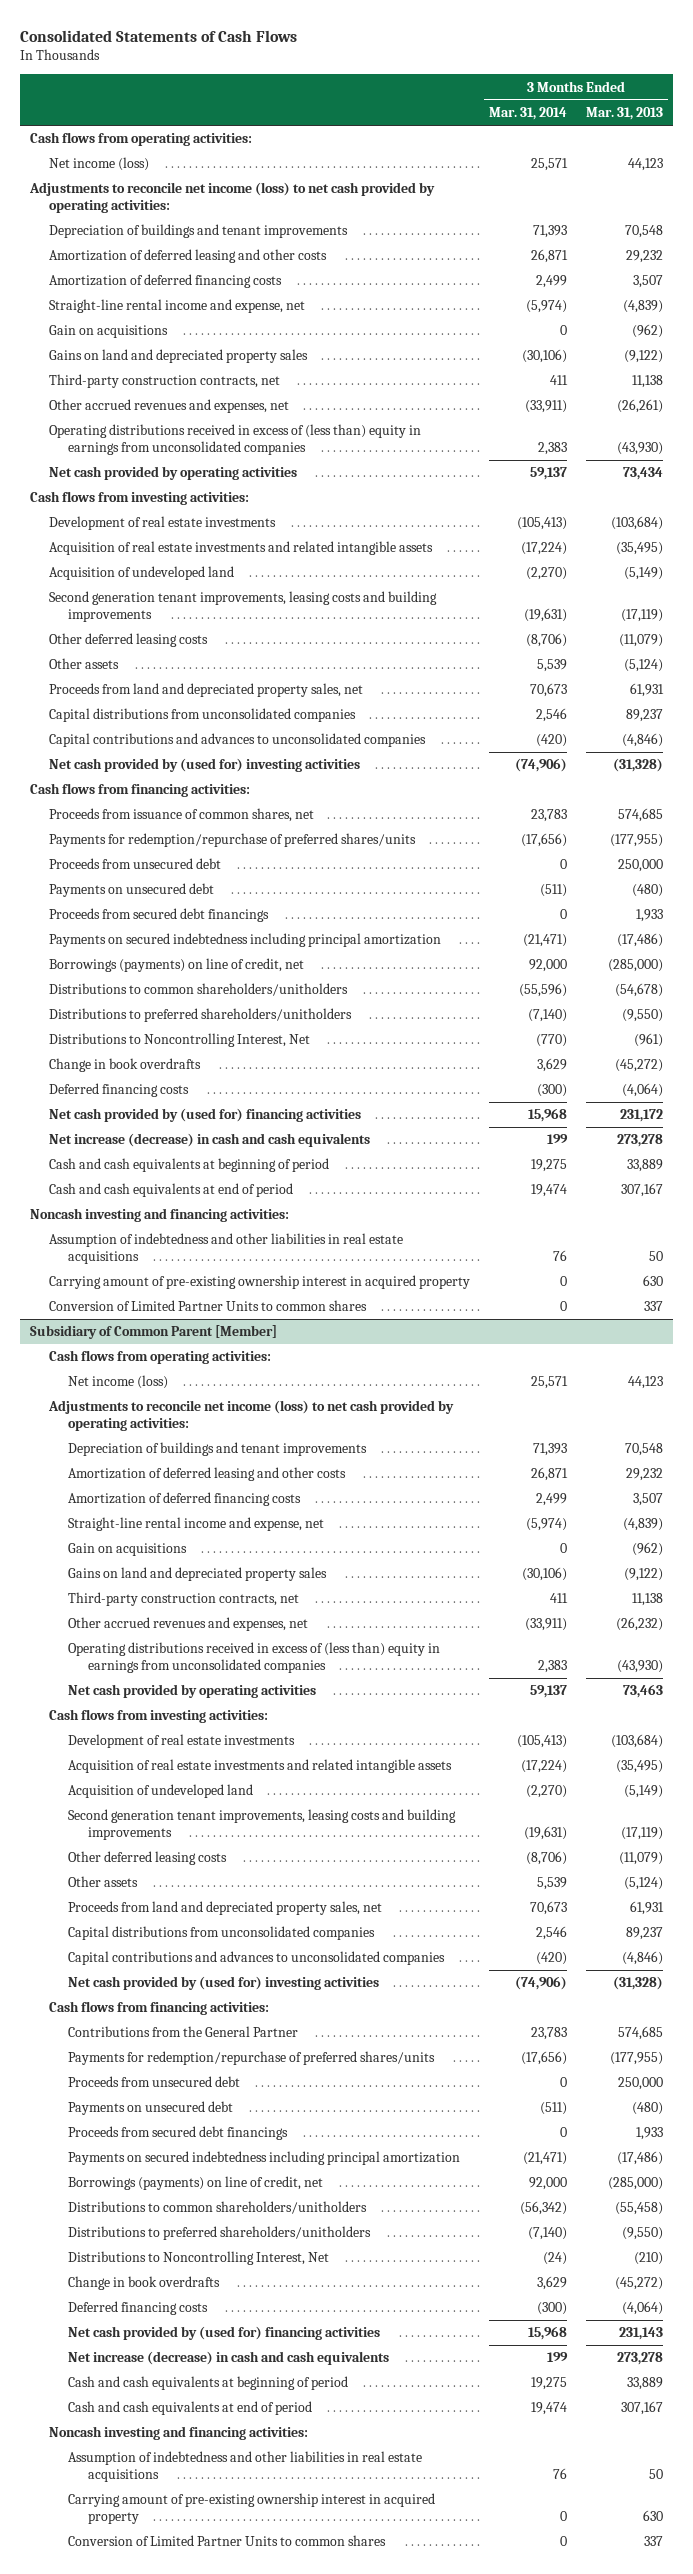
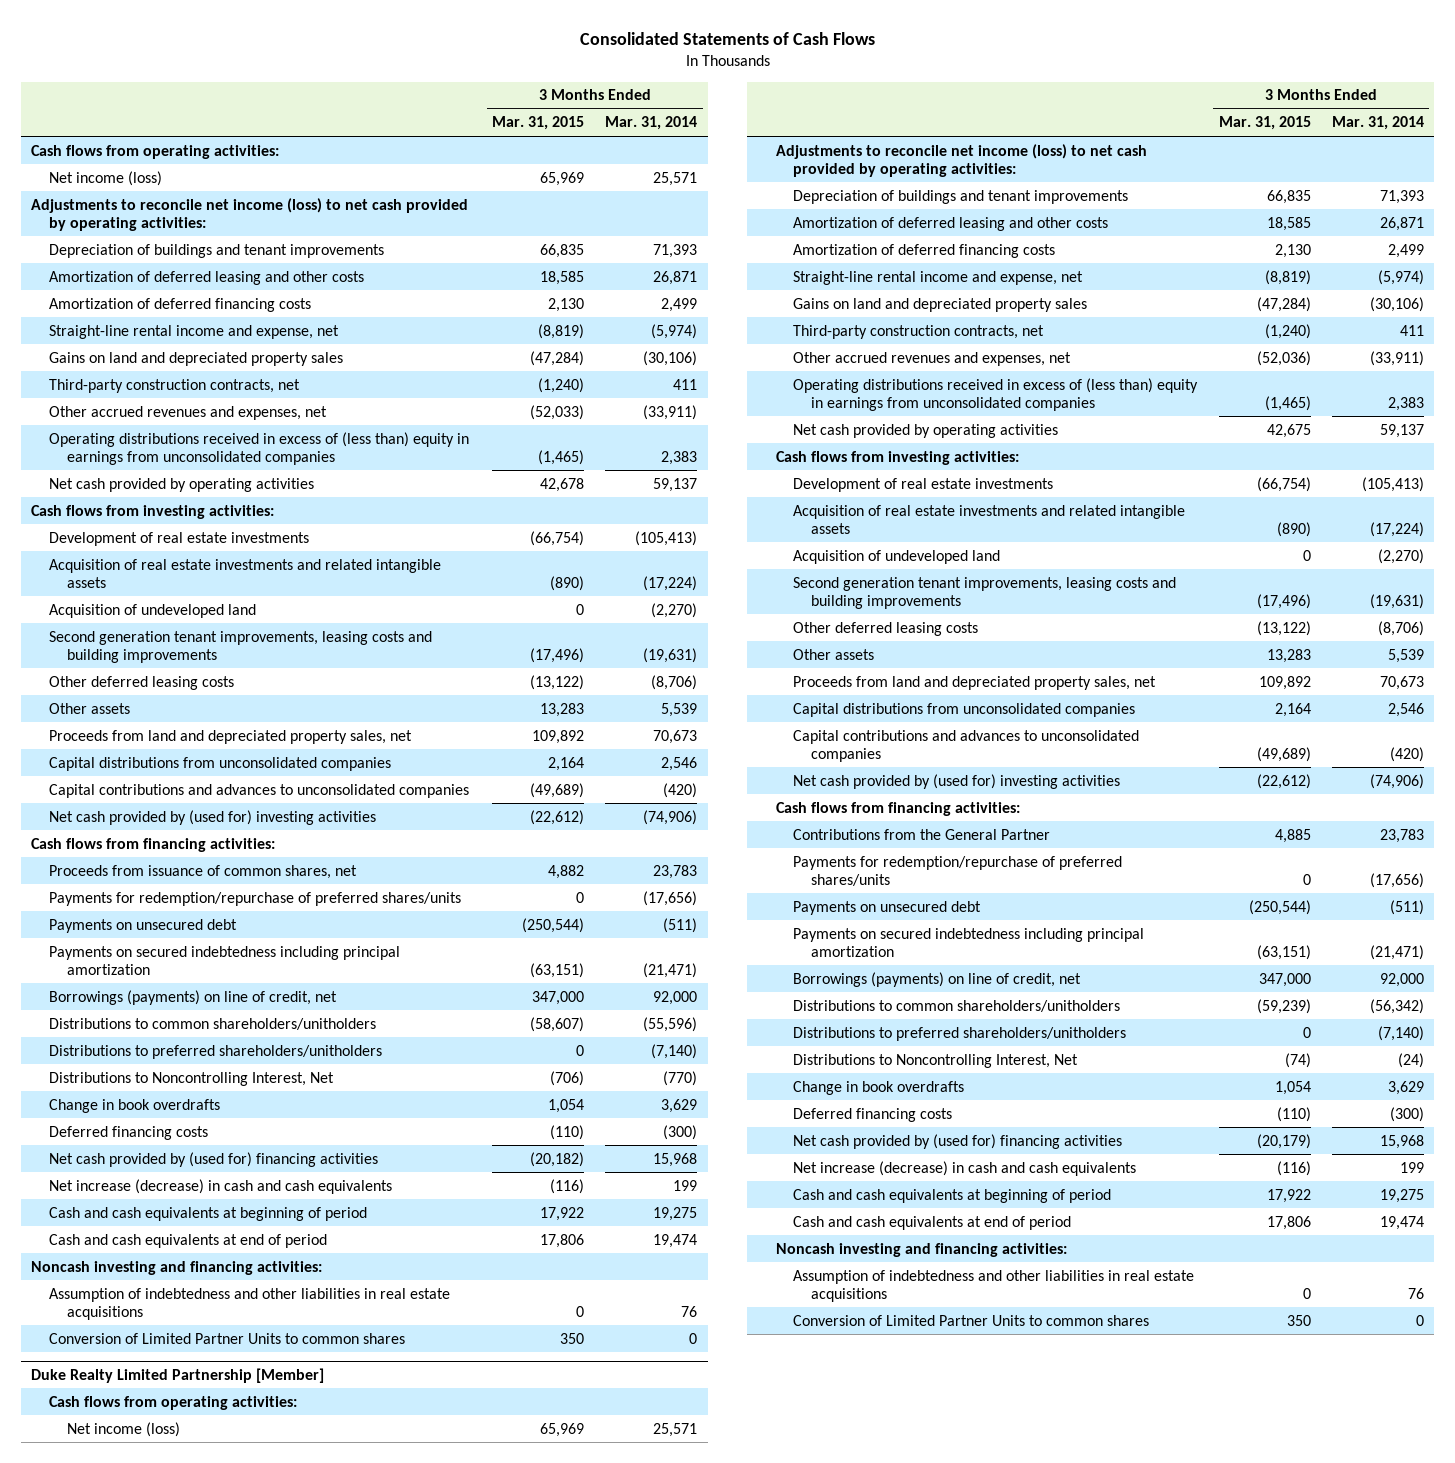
[586,107,664,121] Mar. 31, 2013 -> none
none -> [492,116,585,131] Mar. 31, 2015
[48,325,168,339] Gain on acquisitions -> none
[48,858,221,870] Proceeds from unsecured debt -> none
[48,908,269,923] Proceeds from secured debt financings -> none
[48,1275,470,1290] Carrying amount of pre-existing ownership interest in acquired property -> none
[29,1325,277,1340] Subsidiary of Common Parent [Member] -> none
none -> [31,1367,325,1383] Duke Realty Limited Partnership [Member]
[68,1543,188,1557] Gain on acquisitions -> none
[68,2076,241,2088] Proceeds from unsecured debt -> none
[68,2126,289,2141] Proceeds from secured debt financings -> none
[68,2493,436,2524] Carrying amount of pre-existing ownership interest in acquired property -> none

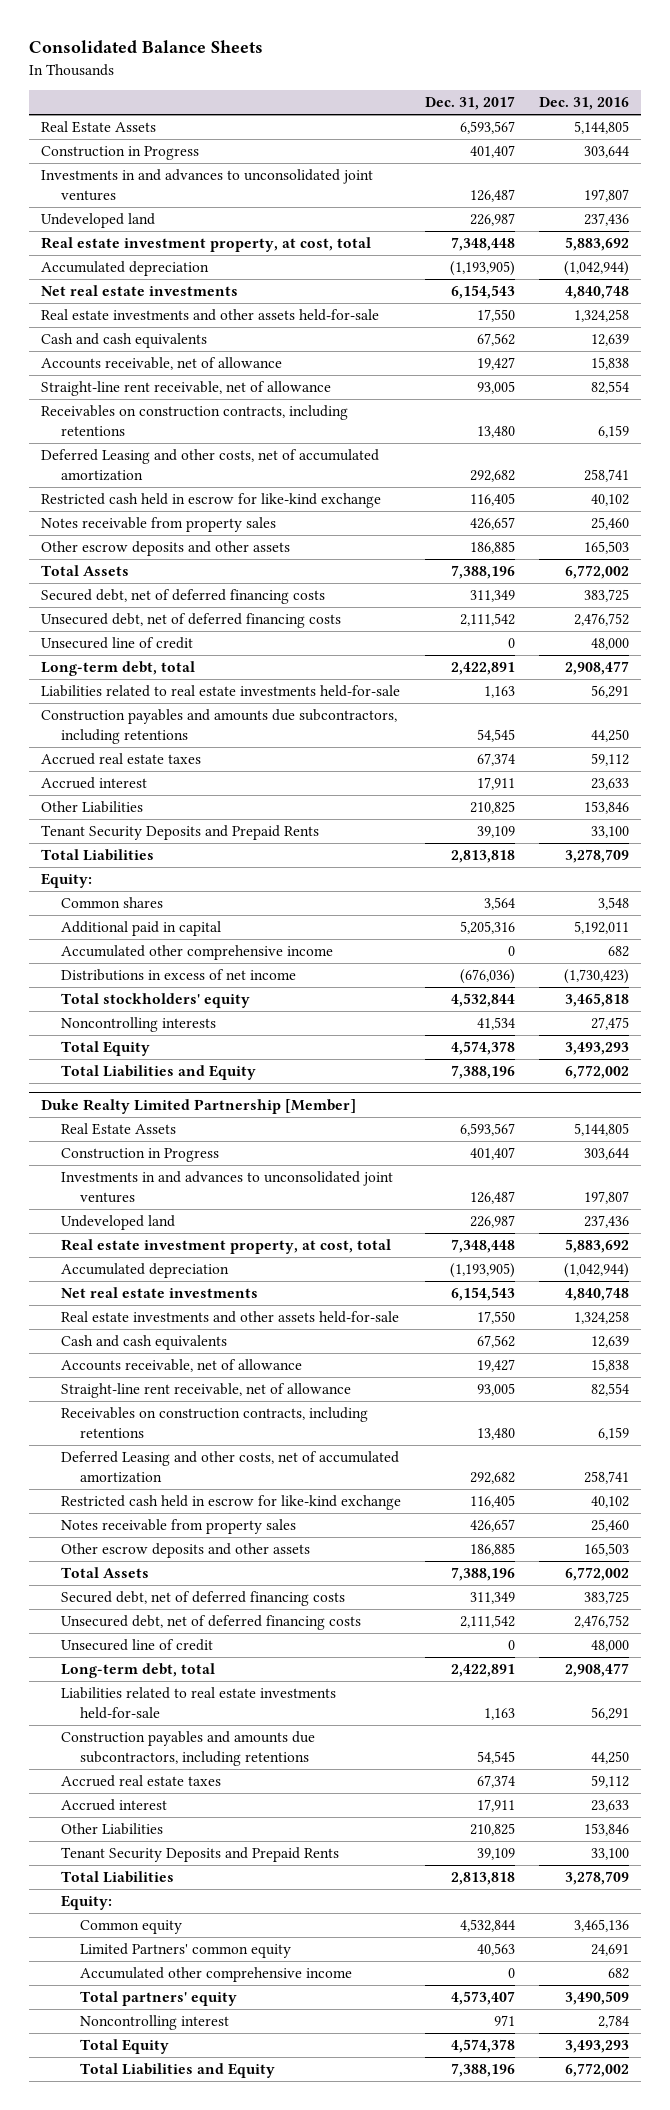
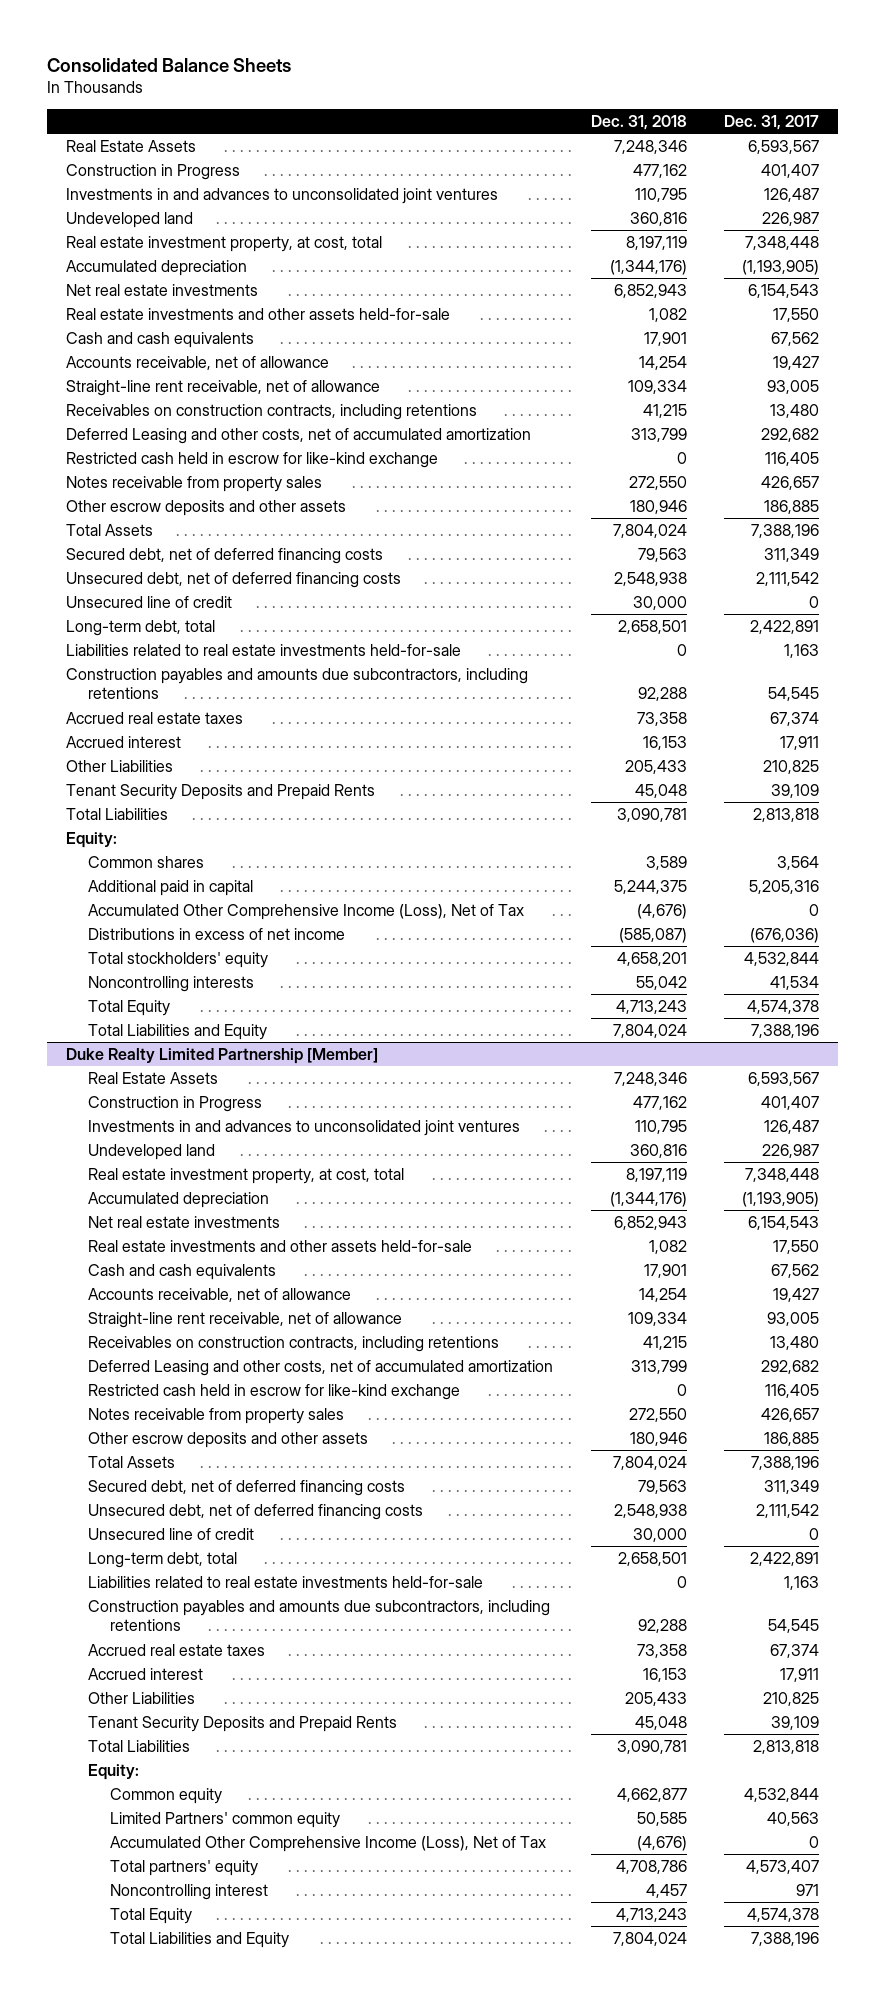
[539,97,630,111] Dec. 31, 2016 -> none
none -> [590,114,687,130] Dec. 31, 2018
[60,945,333,961] Accumulated other comprehensive income -> [88,903,525,920] Accumulated Other Comprehensive Income (Loss), Net of Tax
[79,1967,352,1983] Accumulated other comprehensive income -> [110,1835,547,1852] Accumulated Other Comprehensive Income (Loss), Net of Tax

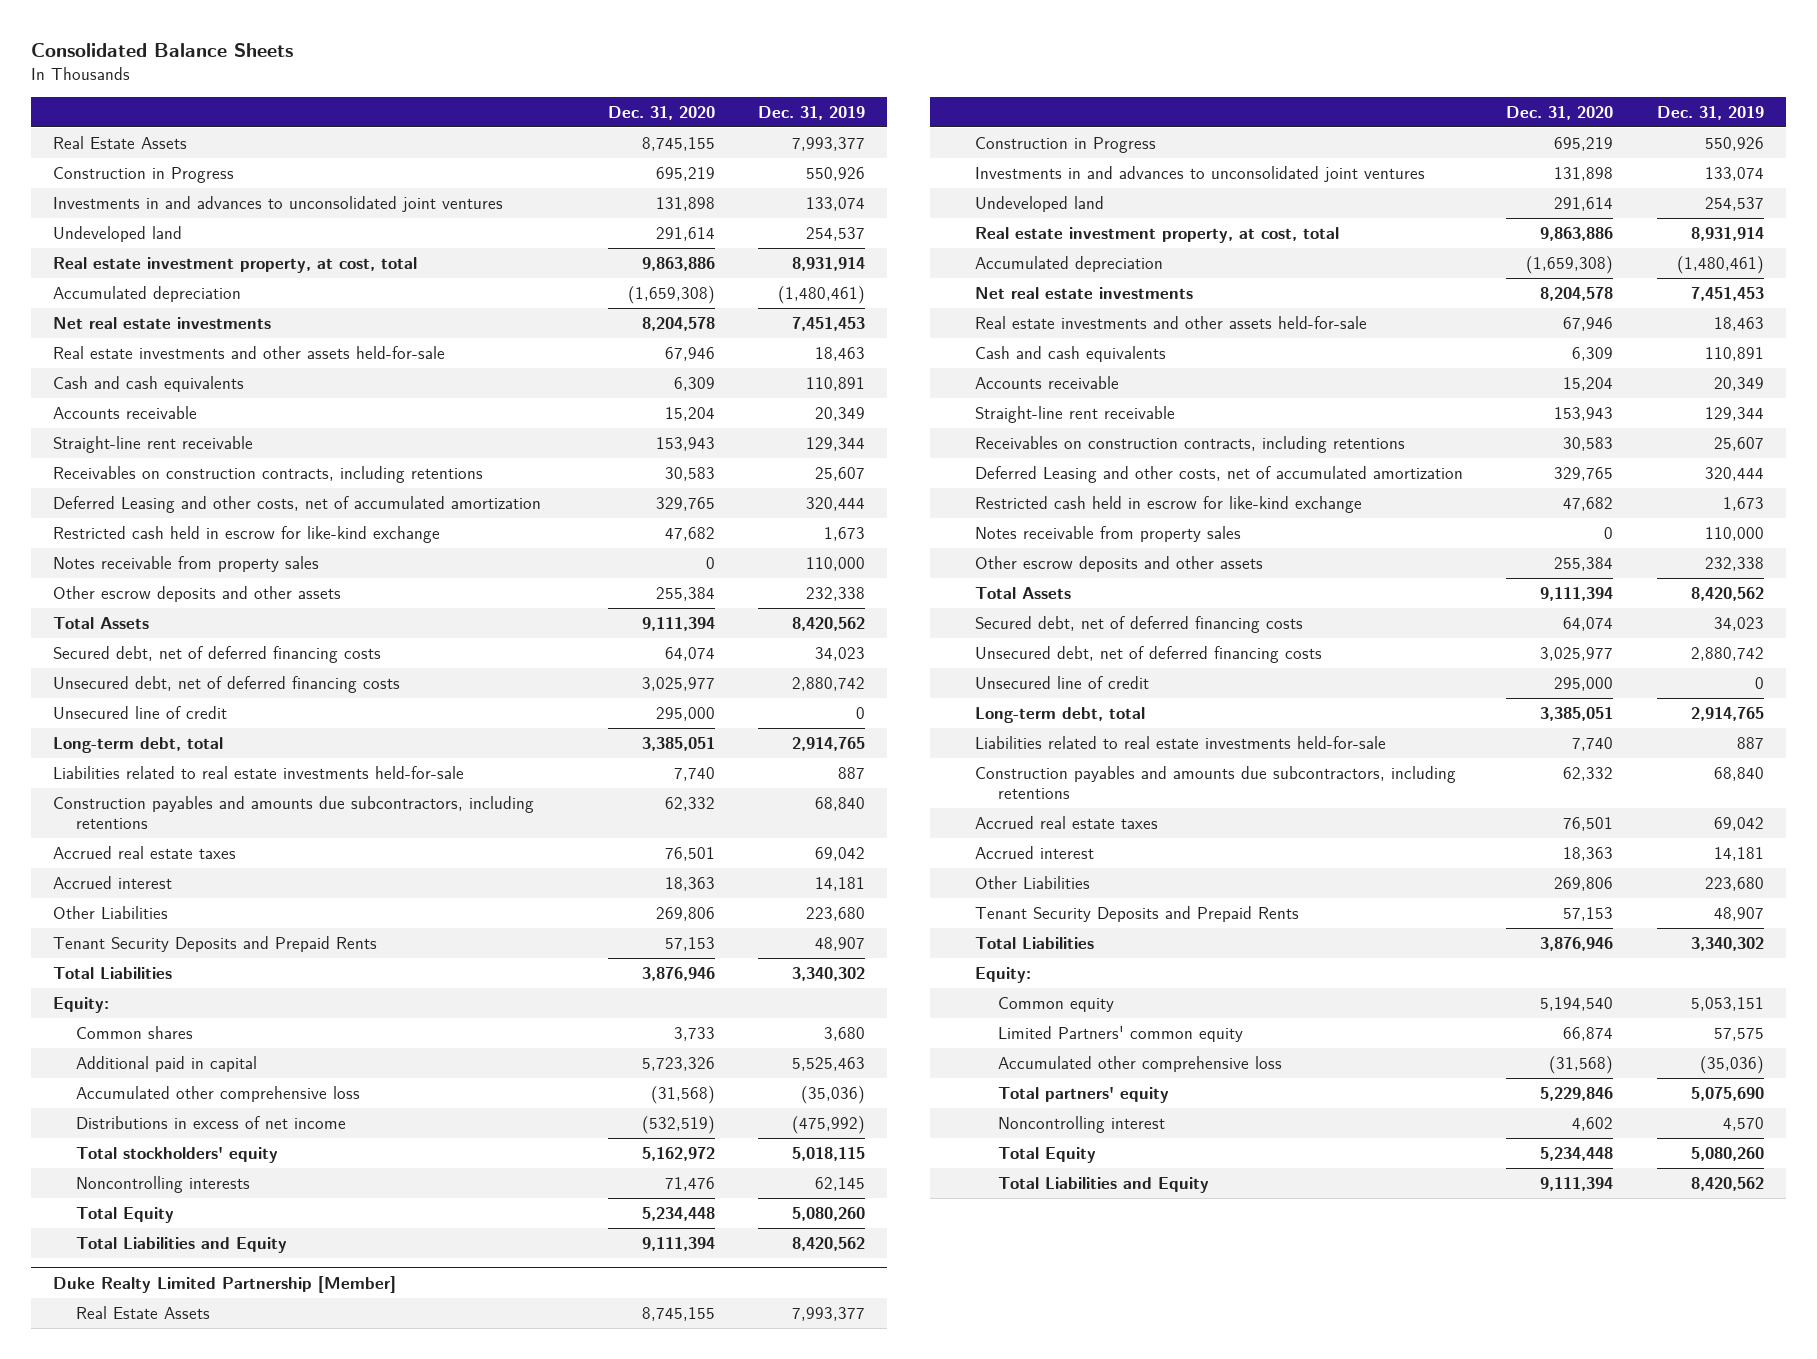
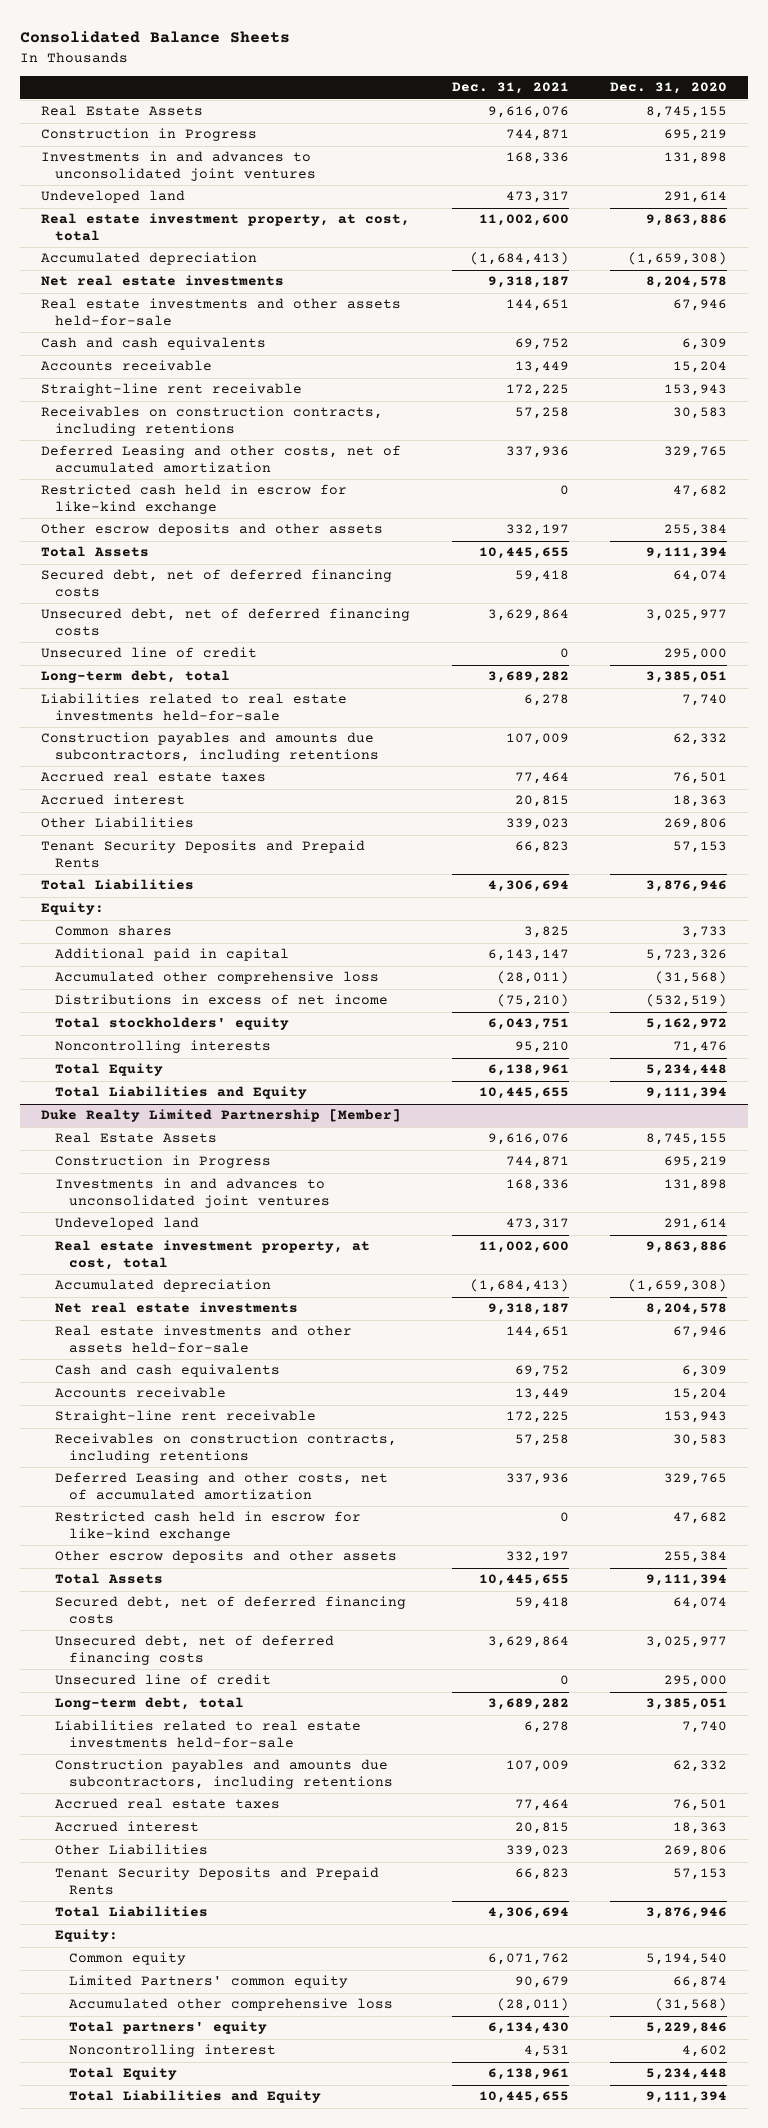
[758,105,866,120] Dec. 31, 2019 -> none
none -> [451,82,569,95] Dec. 31, 2021
[52,555,319,572] Notes receivable from property sales -> none
[974,525,1241,542] Notes receivable from property sales -> none

